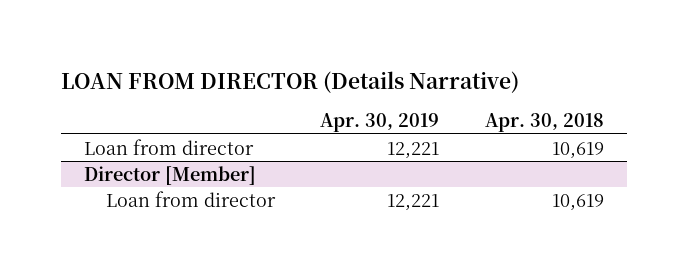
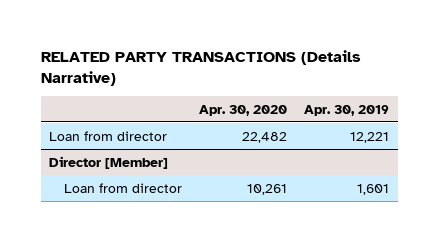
[60,71,519,94] LOAN FROM DIRECTOR (Details Narrative) -> [40,49,361,86] RELATED PARTY TRANSACTIONS (Details Narrative)
[485,113,605,133] Apr. 30, 2018 -> none
none -> [199,104,288,116] Apr. 30, 2020
[387,193,440,211] 12,221 -> [357,183,390,195] 1,601

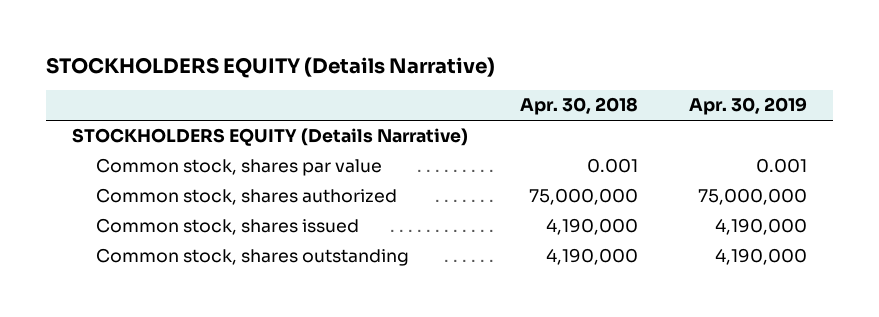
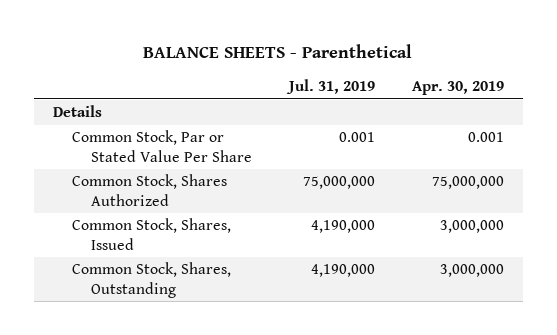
[45,56,495,78] STOCKHOLDERS EQUITY (Details Narrative) -> [143,44,413,59] BALANCE SHEETS - Parenthetical
[519,97,638,116] Apr. 30, 2018 -> none
none -> [286,79,376,95] Jul. 31, 2019
[71,128,468,147] STOCKHOLDERS EQUITY (Details Narrative) -> none
none -> [52,105,102,118] Details
[95,158,382,177] Common stock, shares par value -> [71,130,253,162] Common Stock, Par or Stated Value Per Share
[95,188,397,206] Common stock, shares authorized -> [71,174,227,206] Common Stock, Shares Authorized
[95,218,359,236] Common stock, shares issued -> [71,218,231,250] Common Stock, Shares, Issued
[715,218,808,236] 4,190,000 -> [440,220,505,234] 3,000,000
[95,248,409,267] Common stock, shares outstanding -> [71,262,231,298] Common Stock, Shares, Outstanding
[715,248,808,266] 4,190,000 -> [440,264,505,278] 3,000,000

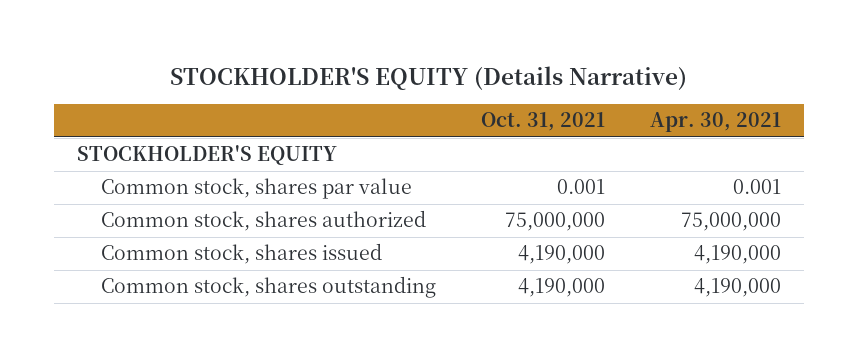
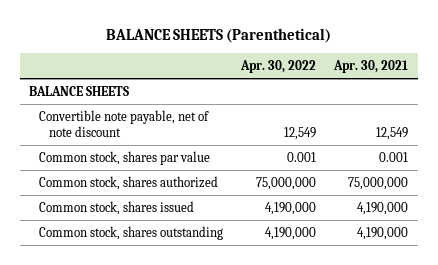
[169,65,687,90] STOCKHOLDER'S EQUITY (Details Narrative) -> [105,28,331,44] BALANCE SHEETS (Parenthetical)
[481,112,606,132] Oct. 31, 2021 -> none
none -> [240,60,317,74] Apr. 30, 2022
[76,145,337,166] STOCKHOLDER'S EQUITY -> none
none -> [29,85,130,96] BALANCE SHEETS
none -> [39,109,210,137] Convertible note payable, net of note discount

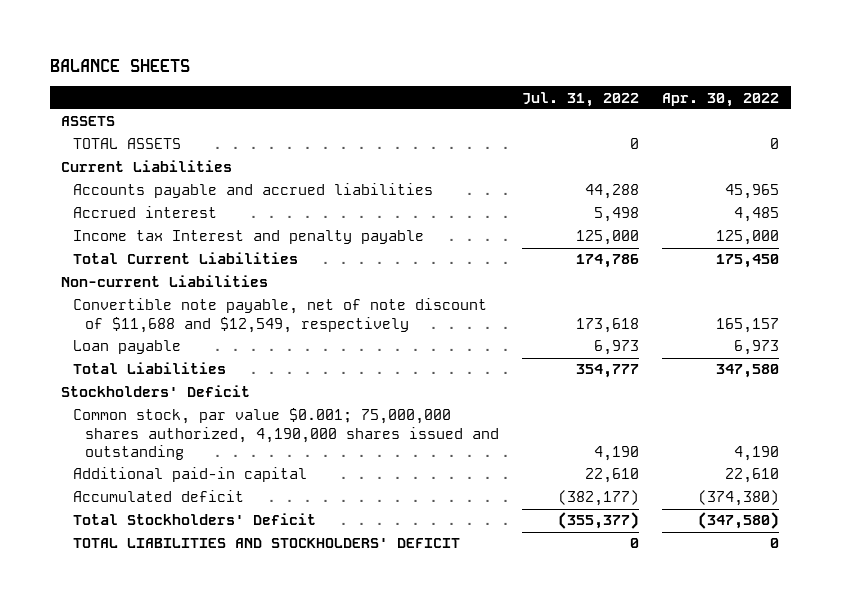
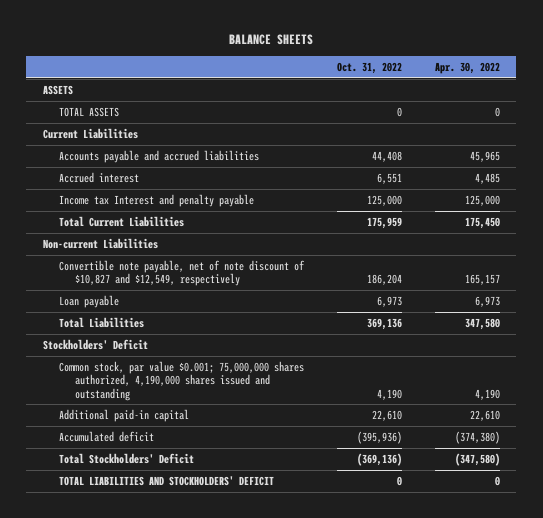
[522,91,640,107] Jul. 31, 2022 -> none
none -> [336,61,402,74] Oct. 31, 2022
[73,298,488,333] Convertible note payable, net of note discount of $11,688 and $12,549, respectively -> [58,259,305,287] Convertible note payable, net of note discount of $10,827 and $12,549, respectively

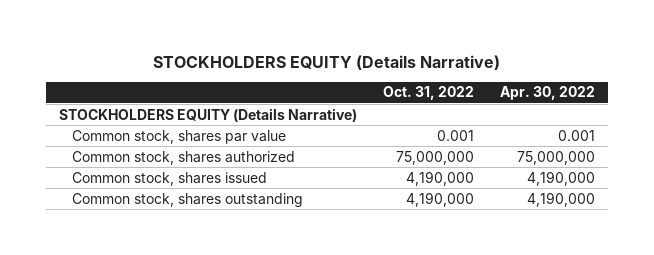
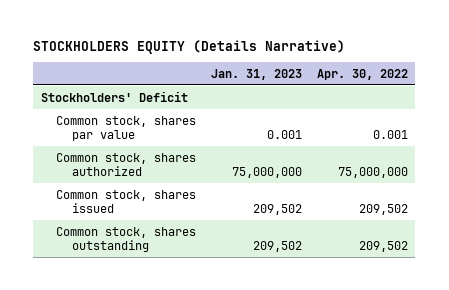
[382,86,474,101] Oct. 31, 2022 -> none
none -> [211,68,303,80] Jan. 31, 2023
[58,107,357,122] STOCKHOLDERS EQUITY (Details Narrative) -> none
none -> [40,90,188,102] Stockholders' Deficit
[526,170,595,186] 4,190,000 -> [358,203,408,215] 209,502
[526,191,595,207] 4,190,000 -> [358,240,408,252] 209,502

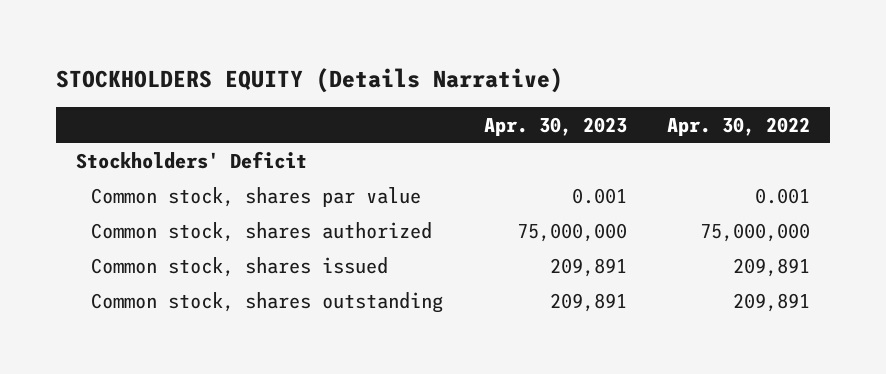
[211,68,303,80] Jan. 31, 2023 -> none
none -> [483,116,627,136] Apr. 30, 2023
[358,203,408,215] 209,502 -> [732,257,810,277] 209,891
[358,240,408,252] 209,502 -> [732,292,810,312] 209,891

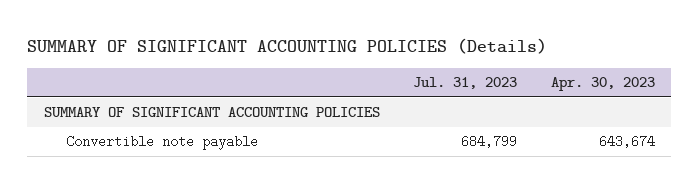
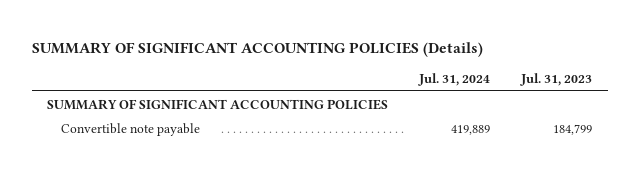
[550,77,655,92] Apr. 30, 2023 -> none
none -> [418,73,491,87] Jul. 31, 2024
[461,135,518,149] 684,799 -> [553,123,593,135] 184,799

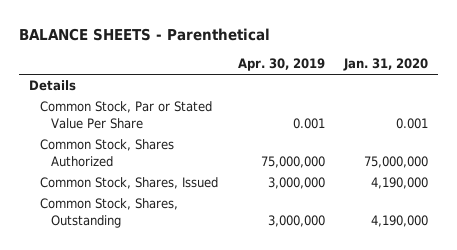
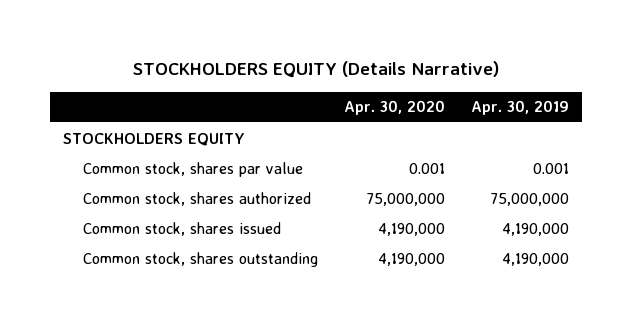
[19,27,271,41] BALANCE SHEETS - Parenthetical -> [133,61,500,79] STOCKHOLDERS EQUITY (Details Narrative)
[343,58,429,72] Jan. 31, 2020 -> none
none -> [344,100,446,116] Apr. 30, 2020
[28,80,76,92] Details -> none
none -> [63,132,246,146] STOCKHOLDERS EQUITY
[40,101,213,129] Common Stock, Par or Stated Value Per Share -> [83,161,304,177] Common stock, shares par value
[40,139,175,167] Common Stock, Shares Authorized -> [83,191,312,206] Common stock, shares authorized
[40,177,219,190] Common Stock, Shares, Issued -> [83,221,282,236] Common stock, shares issued
[267,177,325,190] 3,000,000 -> [502,222,570,236] 4,190,000
[40,198,179,228] Common Stock, Shares, Outstanding -> [83,251,319,267] Common stock, shares outstanding
[267,214,325,227] 3,000,000 -> [502,252,570,266] 4,190,000

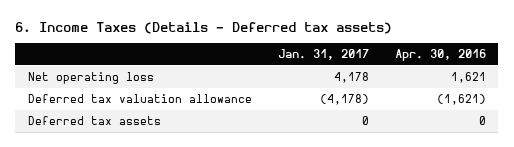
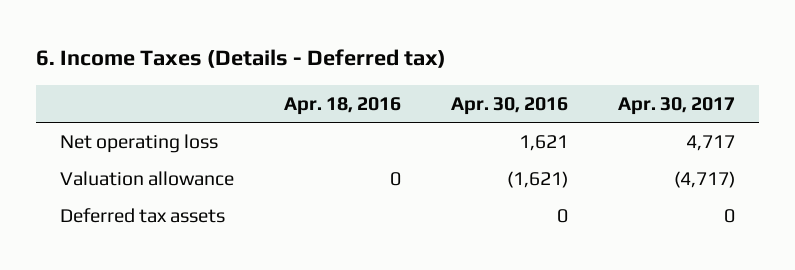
[15,22,393,35] 6. Income Taxes (Details - Deferred tax assets) -> [35,49,446,69] 6. Income Taxes (Details - Deferred tax)
[277,49,369,61] Jan. 31, 2017 -> none
none -> [284,96,402,115] Apr. 18, 2016
none -> [617,96,735,115] Apr. 30, 2017
[28,93,253,103] Deferred tax valuation allowance -> [60,170,235,186] Valuation allowance

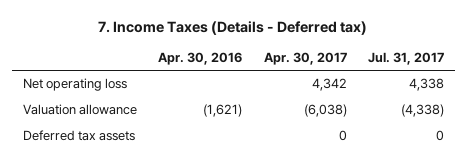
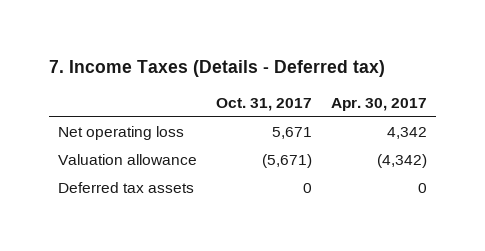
[158,51,243,65] Apr. 30, 2016 -> none
[368,51,445,65] Jul. 31, 2017 -> none
none -> [216,97,313,111] Oct. 31, 2017
[303,104,347,118] (6,038) -> [376,154,427,169] (4,342)

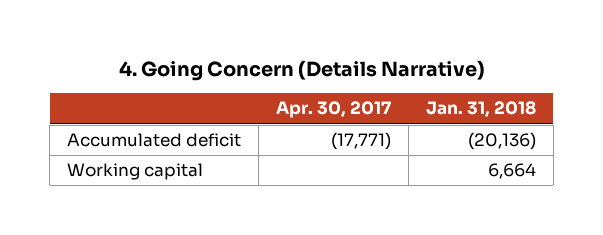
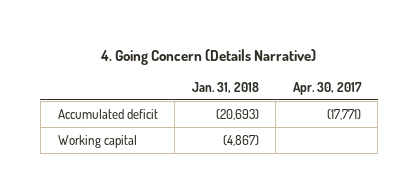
[468,132,537,151] (20,136) -> [215,108,259,120] (20,693)
[488,163,537,180] 6,664 -> [222,134,259,146] (4,867)

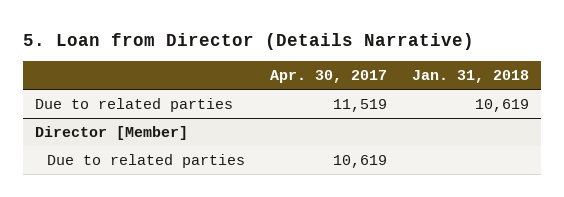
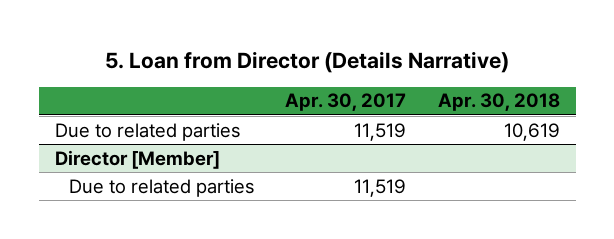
[411,70,529,84] Jan. 31, 2018 -> none
none -> [437,93,560,112] Apr. 30, 2018
[332,155,387,169] 10,619 -> [354,178,407,197] 11,519

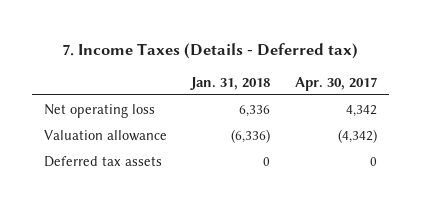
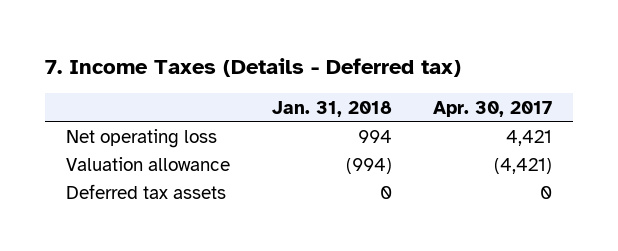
[239,104,271,117] 6,336 -> [357,129,392,143] 994
[345,104,377,117] 4,342 -> [506,129,553,146] 4,421
[231,128,271,143] (6,336) -> [345,157,392,174] (994)
[337,128,377,143] (4,342) -> [494,157,553,174] (4,421)

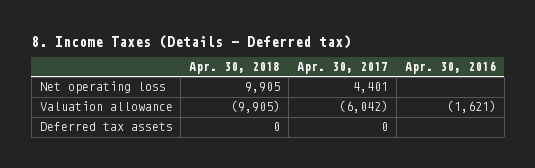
[45,58,462,78] 7. Income Taxes (Details - Deferred tax) -> [31,34,352,49] 8. Income Taxes (Details - Deferred tax)
[271,100,392,117] Jan. 31, 2018 -> none
none -> [189,61,281,74] Apr. 30, 2018
none -> [404,60,496,74] Apr. 30, 2016
[506,129,553,146] 4,421 -> [353,82,389,94] 4,401
[494,157,553,174] (4,421) -> [339,100,389,114] (6,042)

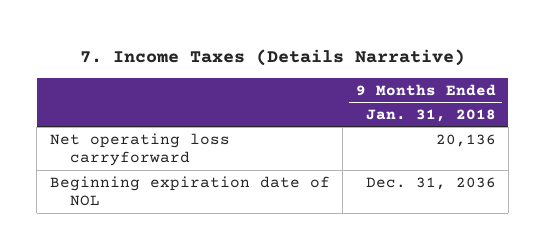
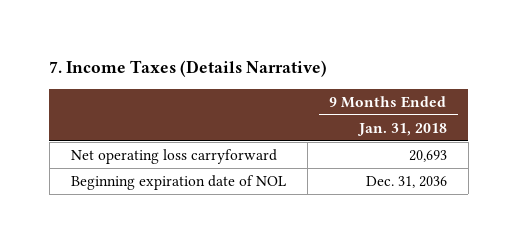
[435,133,496,147] 20,136 -> [408,150,447,163] 20,693

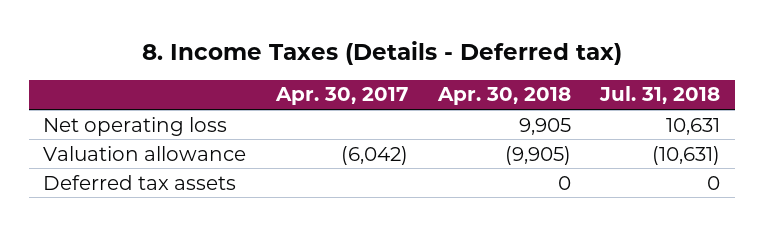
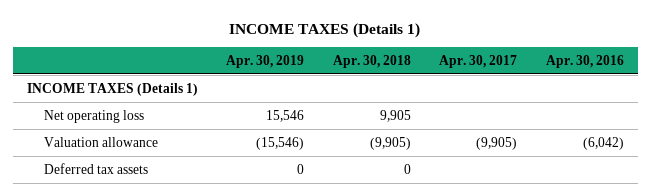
[141,40,622,65] 8. Income Taxes (Details - Deferred tax) -> [229,22,421,38] INCOME TAXES (Details 1)
[599,86,721,105] Jul. 31, 2018 -> none
none -> [226,55,305,69] Apr. 30, 2019
none -> [545,55,624,69] Apr. 30, 2016
none -> [26,82,198,96] INCOME TAXES (Details 1)
[341,145,409,165] (6,042) -> [476,136,518,150] (9,905)

